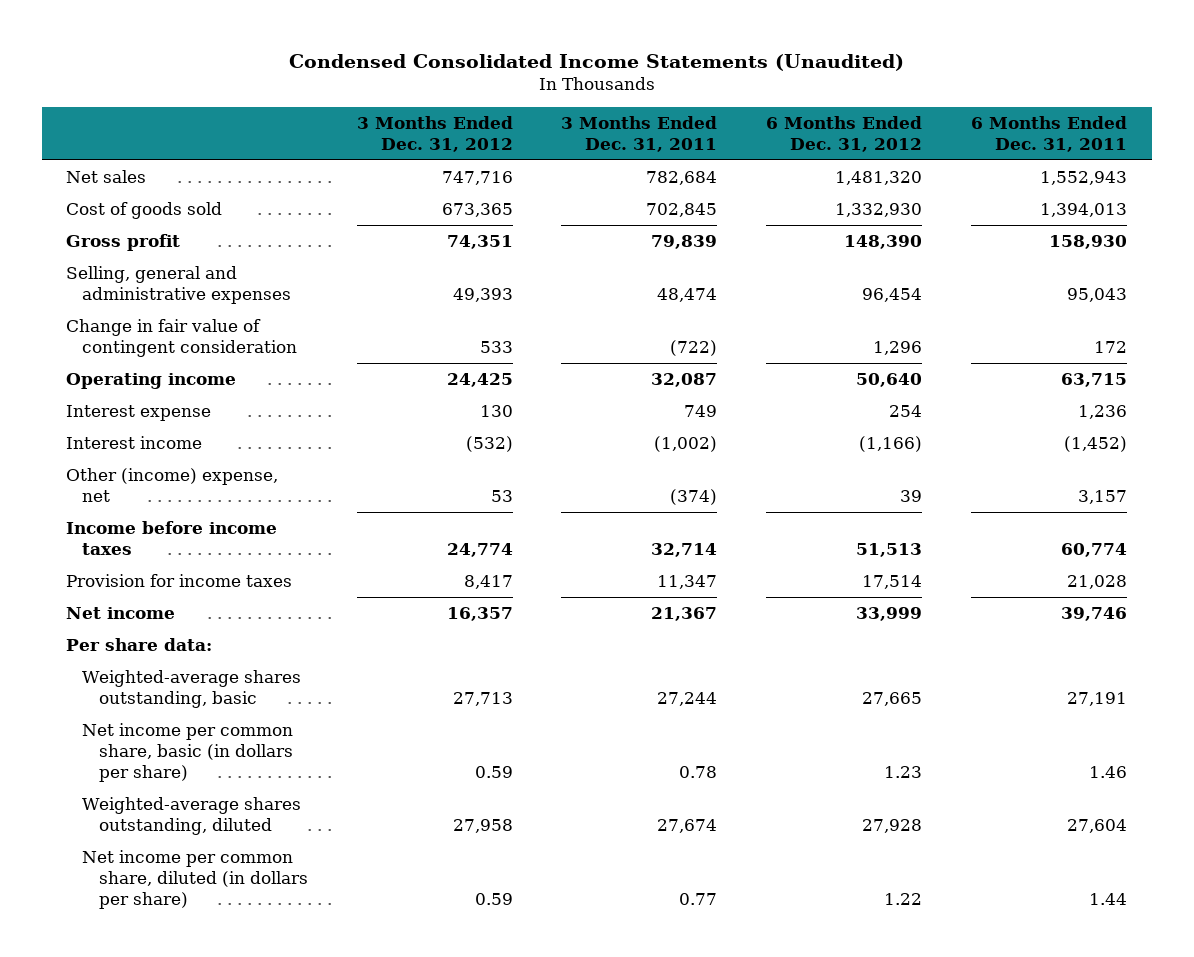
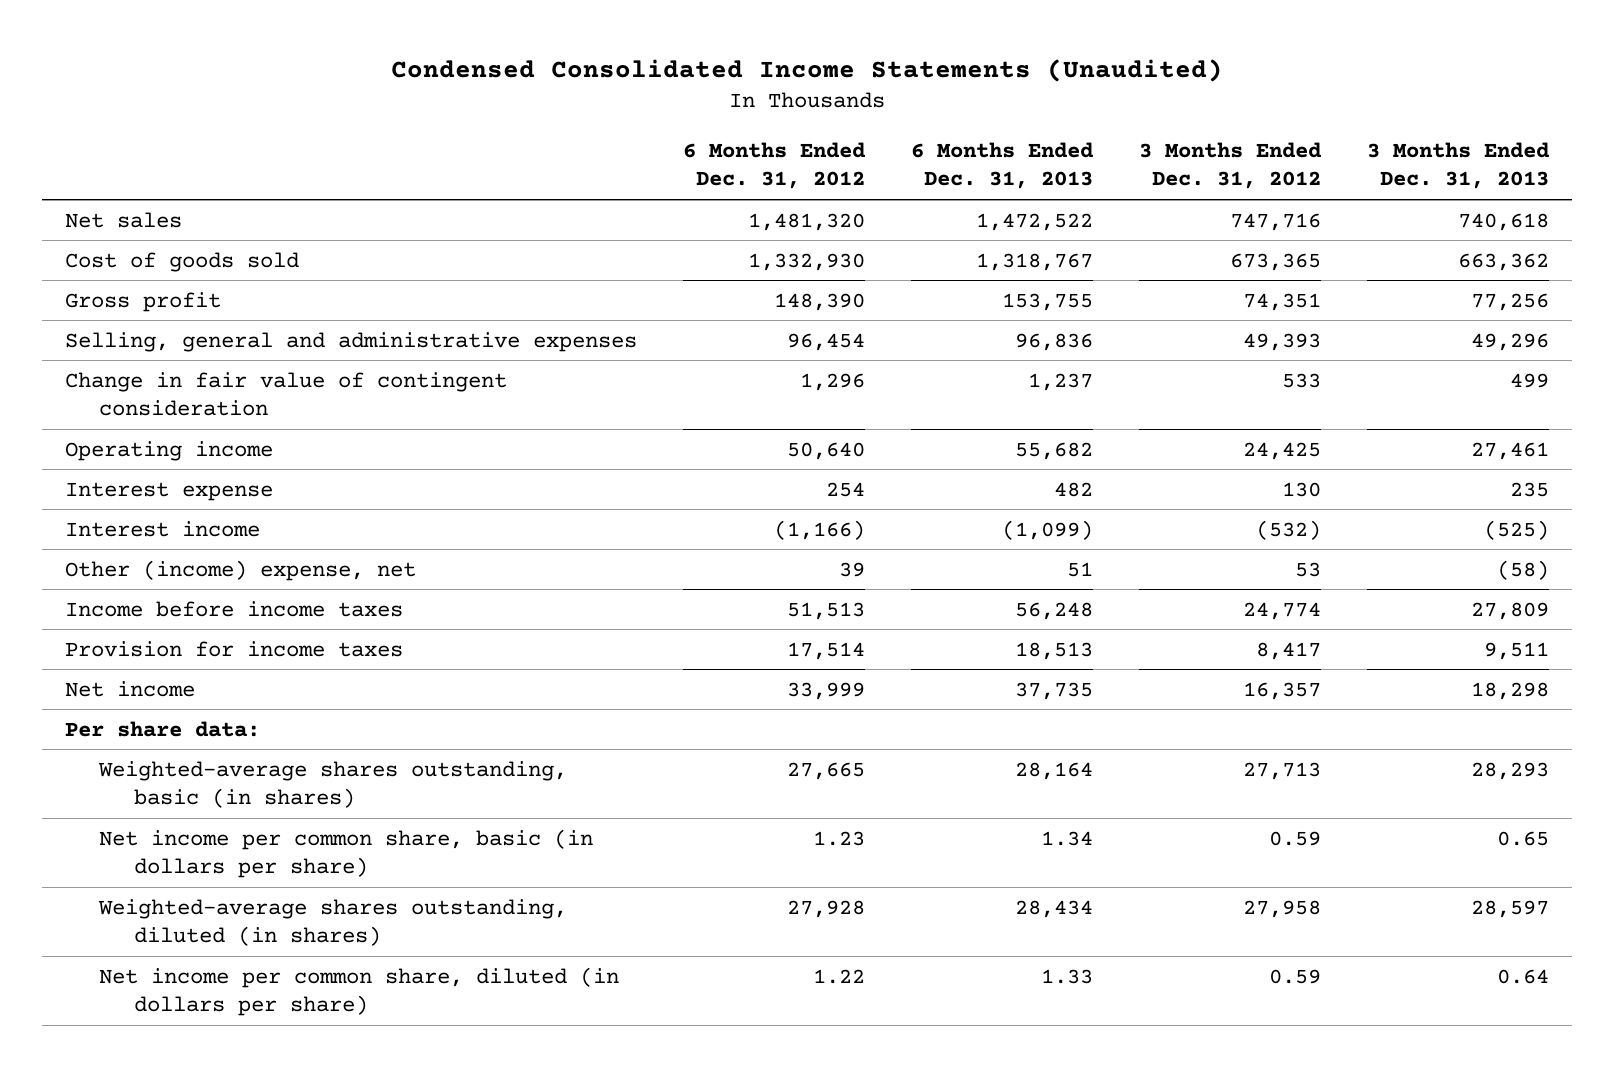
[561,115,718,152] 3 Months Ended Dec. 31, 2011 -> none
[971,115,1128,152] 6 Months Ended Dec. 31, 2011 -> none
none -> [910,141,1094,190] 6 Months Ended Dec. 31, 2013
none -> [1366,141,1550,190] 3 Months Ended Dec. 31, 2013
[82,670,302,709] Weighted-average shares outstanding, basic -> [98,760,568,809] Weighted-average shares outstanding, basic (in shares)
[82,797,302,836] Weighted-average shares outstanding, diluted -> [98,898,568,947] Weighted-average shares outstanding, diluted (in shares)

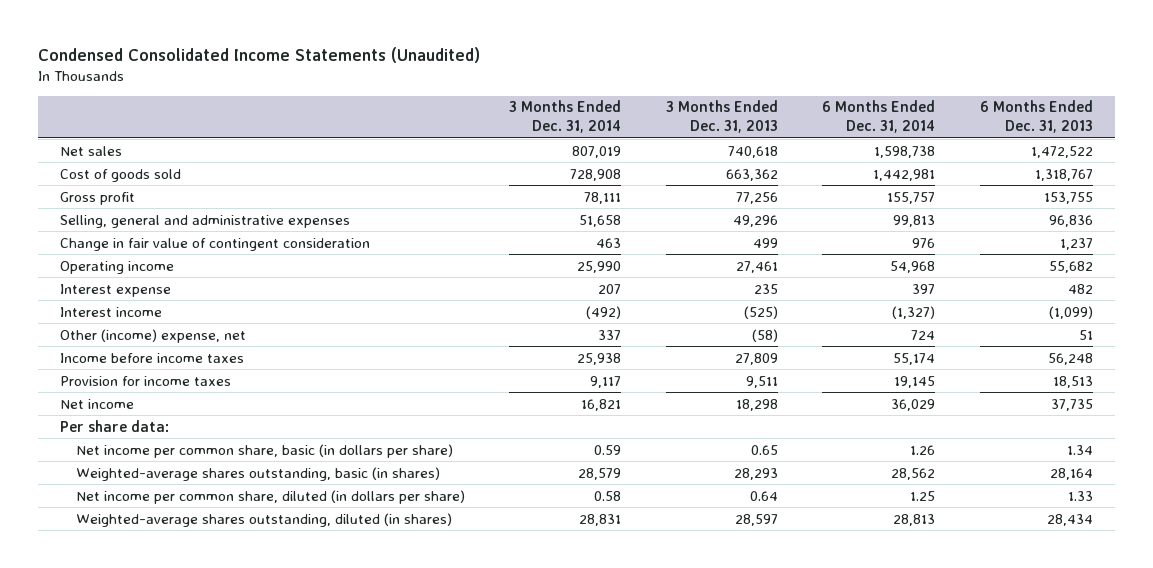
[682,141,866,190] 6 Months Ended Dec. 31, 2012 -> none
[1138,141,1322,190] 3 Months Ended Dec. 31, 2012 -> none
none -> [509,100,622,134] 3 Months Ended Dec. 31, 2014
none -> [822,100,936,134] 6 Months Ended Dec. 31, 2014
[98,760,568,809] Weighted-average shares outstanding, basic (in shares) -> [75,466,440,481] Weighted-average shares outstanding, basic (in shares)
[98,898,568,947] Weighted-average shares outstanding, diluted (in shares) -> [75,512,452,527] Weighted-average shares outstanding, diluted (in shares)

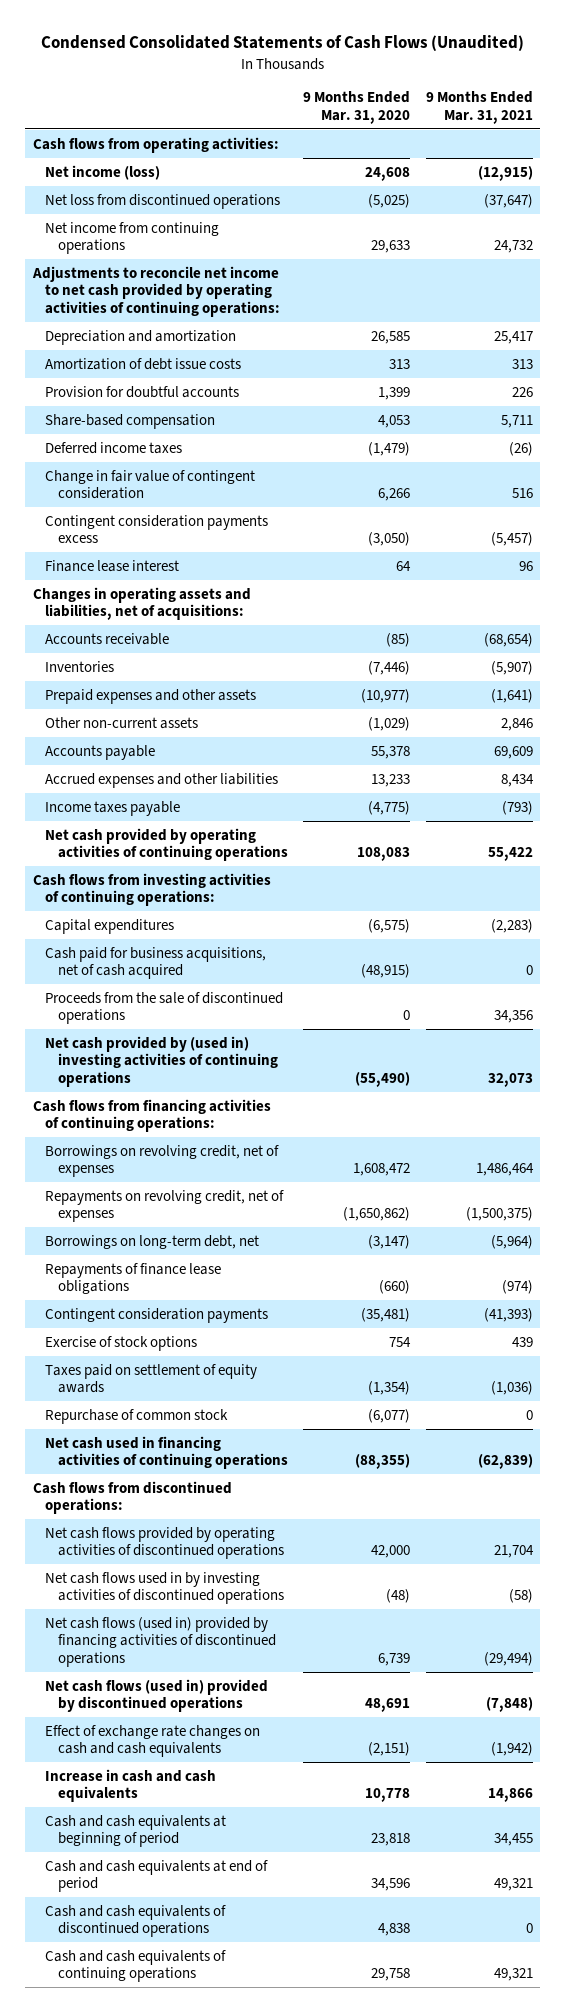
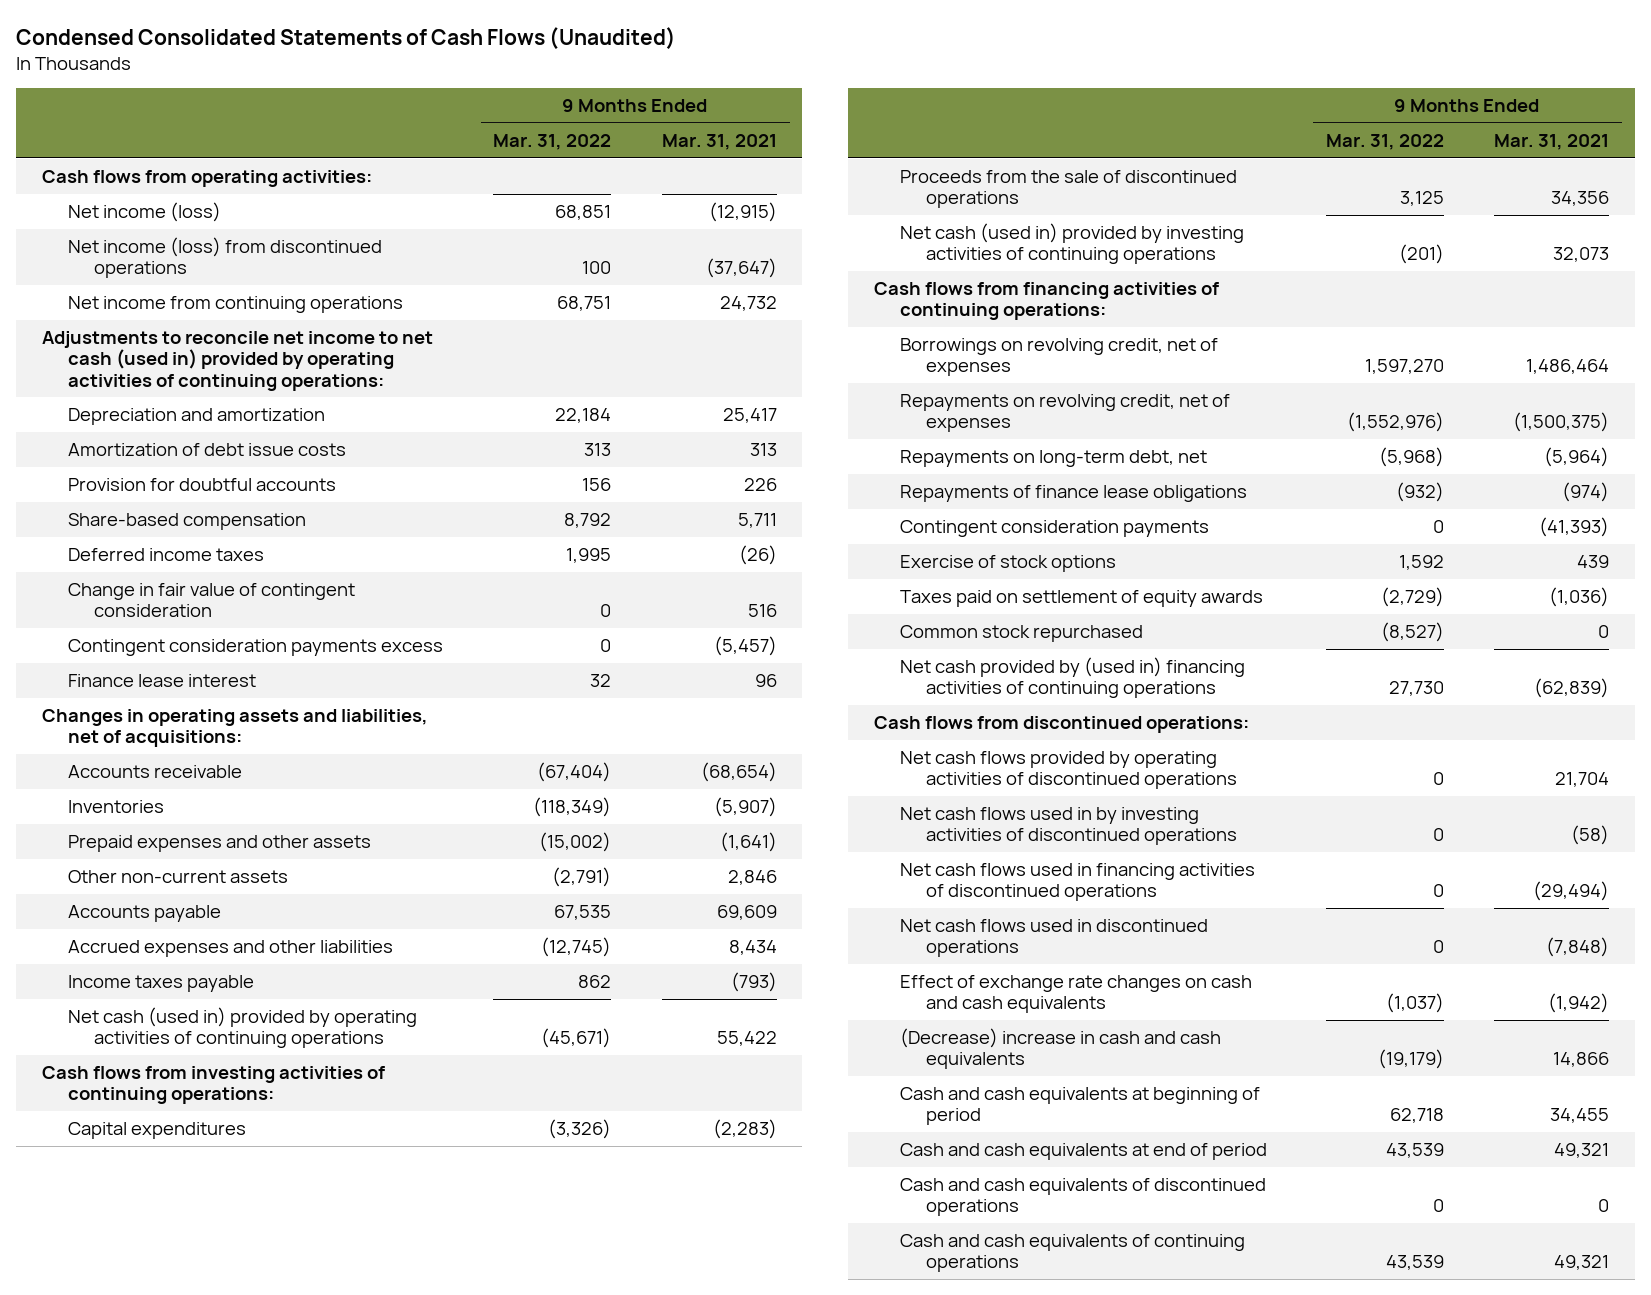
[303,91,411,124] 9 Months Ended Mar. 31, 2020 -> none
none -> [493,133,612,150] Mar. 31, 2022
[45,193,281,209] Net loss from discontinued operations -> [67,237,382,279] Net income (loss) from discontinued operations
[32,265,281,318] Adjustments to reconcile net income to net cash provided by operating activities of continuing operations: -> [41,331,433,391] Adjustments to reconcile net income to net cash (used in) provided by operating activities of continuing operations:
[45,827,288,862] Net cash provided by operating activities of continuing operations -> [67,1007,417,1049] Net cash (used in) provided by operating activities of continuing operations
[45,946,267,980] Cash paid for business acquisitions, net of cash acquired -> none
[45,1035,278,1088] Net cash provided by (used in) investing activities of continuing operations -> [899,223,1244,265] Net cash (used in) provided by investing activities of continuing operations
[45,1234,260,1249] Borrowings on long-term debt, net -> [899,450,1207,468] Repayments on long-term debt, net
[45,1408,229,1424] Repurchase of common stock -> [899,625,1143,643] Common stock repurchased
[45,1435,288,1470] Net cash used in financing activities of continuing operations -> [899,657,1245,699] Net cash provided by (used in) financing activities of continuing operations
[45,1616,276,1668] Net cash flows (used in) provided by financing activities of discontinued operations -> [899,863,1255,902] Net cash flows used in financing activities of discontinued operations
[45,1678,269,1713] Net cash flows (used in) provided by discontinued operations -> [899,919,1208,958] Net cash flows used in discontinued operations
[45,1768,217,1803] Increase in cash and cash equivalents -> [899,1028,1221,1070] (Decrease) increase in cash and cash equivalents

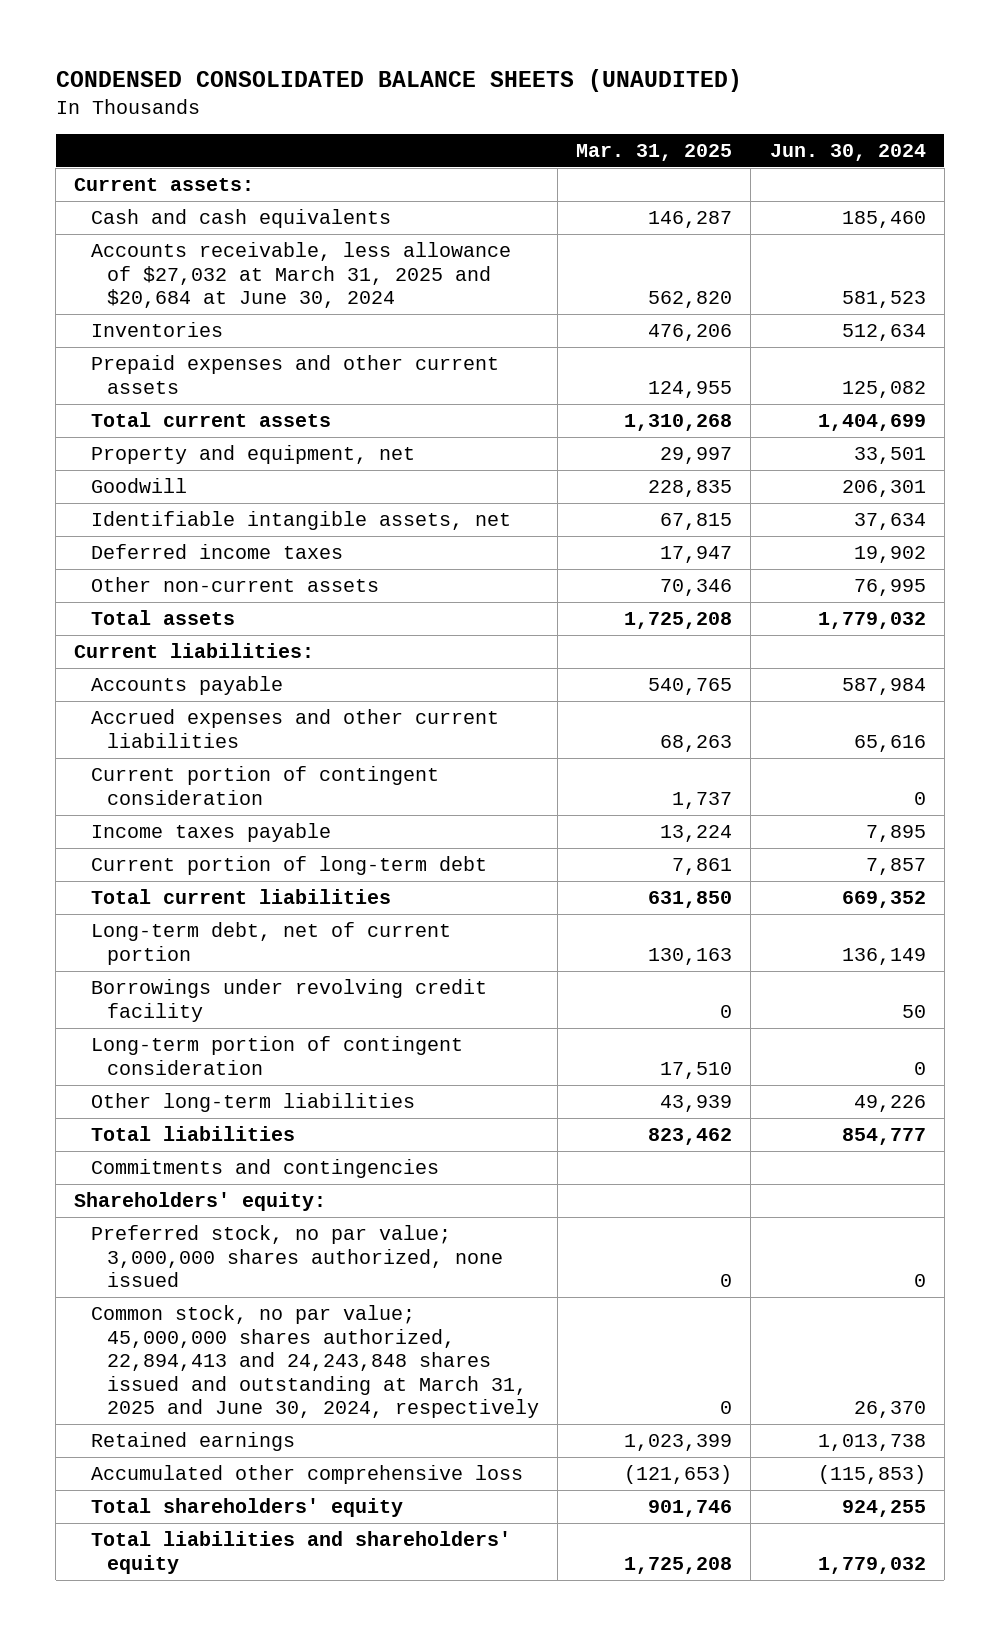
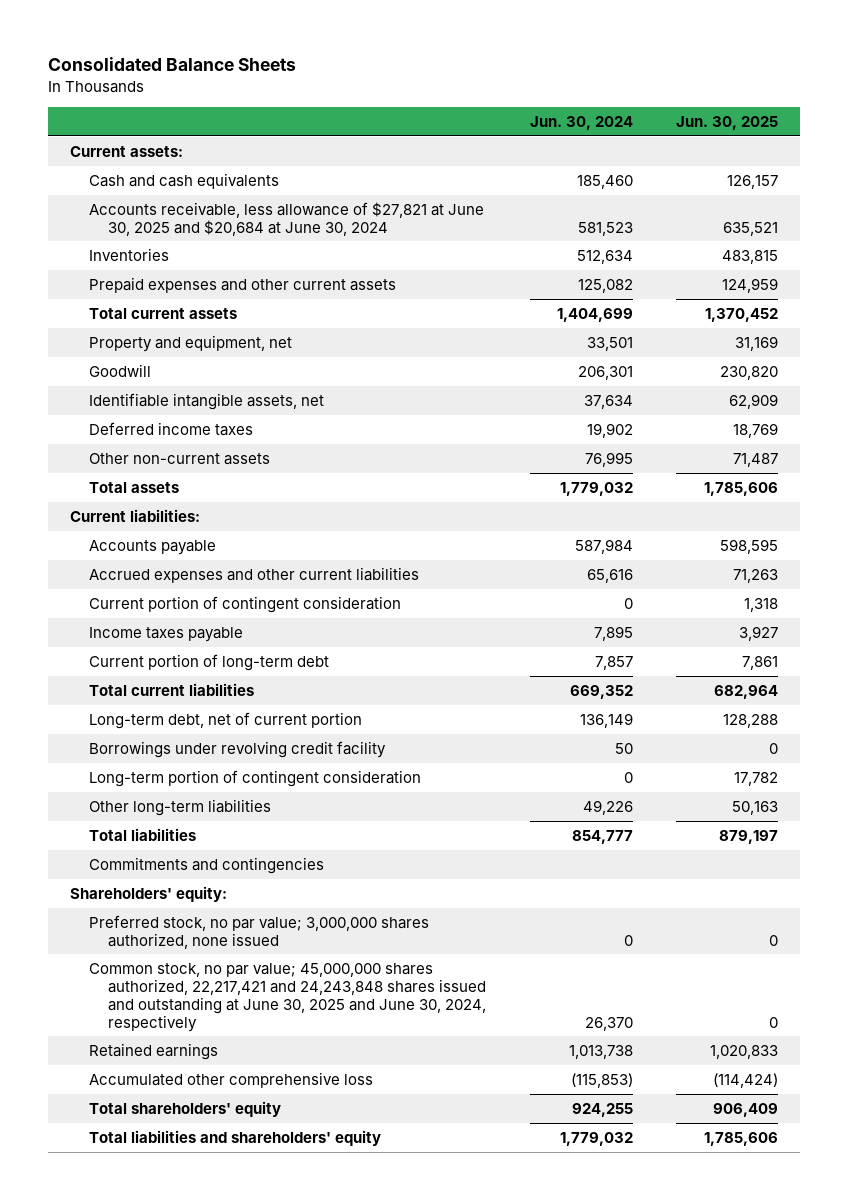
[55,68,742,92] CONDENSED CONSOLIDATED BALANCE SHEETS (UNAUDITED) -> [47,57,296,72] Consolidated Balance Sheets
[576,143,733,161] Mar. 31, 2025 -> none
none -> [675,115,778,130] Jun. 30, 2025
[90,242,511,309] Accounts receivable, less allowance of $27,032 at March 31, 2025 and $20,684 at June 30, 2024 -> [88,201,484,236] Accounts receivable, less allowance of $27,821 at June 30, 2025 and $20,684 at June 30, 2024
[90,1305,540,1419] Common stock, no par value; 45,000,000 shares authorized, 22,894,413 and 24,243,848 shares issued and outstanding at March 31, 2025 and June 30, 2024, respectively -> [88,962,487,1032] Common stock, no par value; 45,000,000 shares authorized, 22,217,421 and 24,243,848 shares issued and outstanding at June 30, 2025 and June 30, 2024, respectively

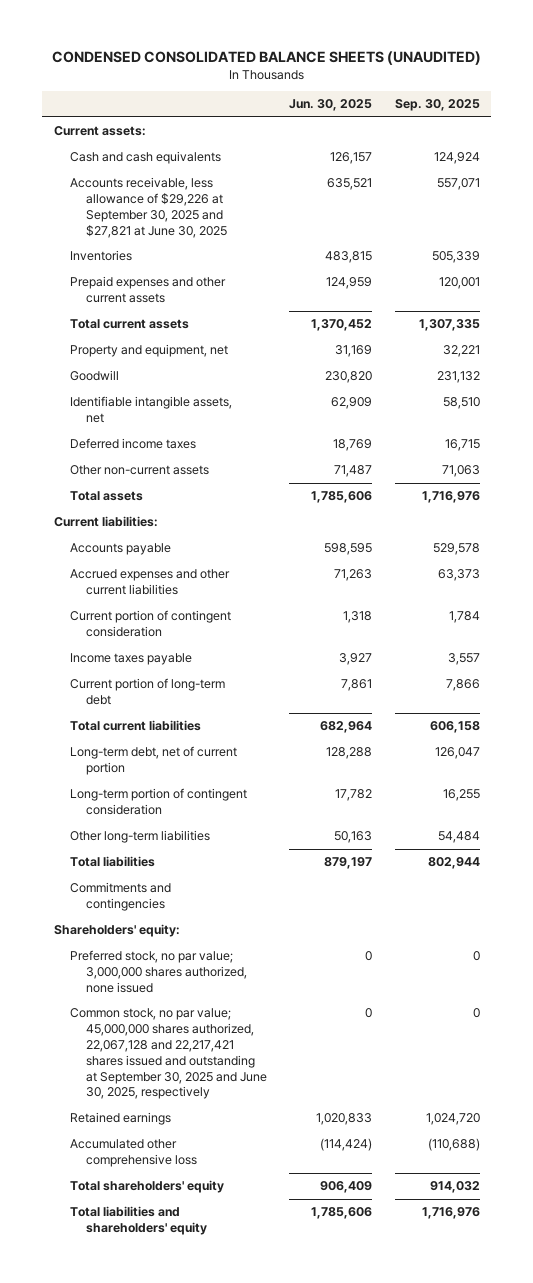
[47,57,296,72] Consolidated Balance Sheets -> [51,50,481,65] CONDENSED CONSOLIDATED BALANCE SHEETS (UNAUDITED)
[529,115,633,130] Jun. 30, 2024 -> none
none -> [394,99,480,112] Sep. 30, 2025
[88,201,484,236] Accounts receivable, less allowance of $27,821 at June 30, 2025 and $20,684 at June 30, 2024 -> [69,177,227,238] Accounts receivable, less allowance of $29,226 at September 30, 2025 and $27,821 at June 30, 2025
[88,740,386,758] Borrowings under revolving credit facility -> none
[88,962,487,1032] Common stock, no par value; 45,000,000 shares authorized, 22,217,421 and 24,243,848 shares issued and outstanding at June 30, 2025 and June 30, 2024, respectively -> [69,1008,267,1100] Common stock, no par value; 45,000,000 shares authorized, 22,067,128 and 22,217,421 shares issued and outstanding at September 30, 2025 and June 30, 2025, respectively

